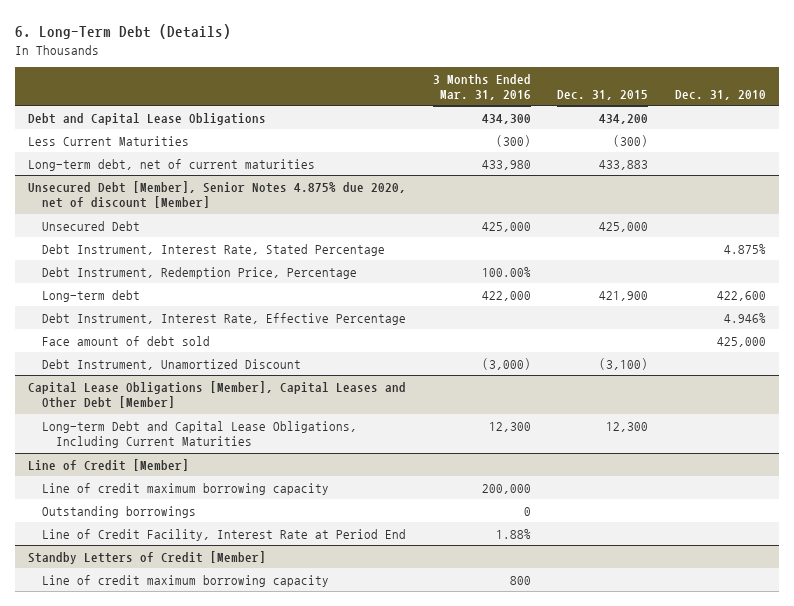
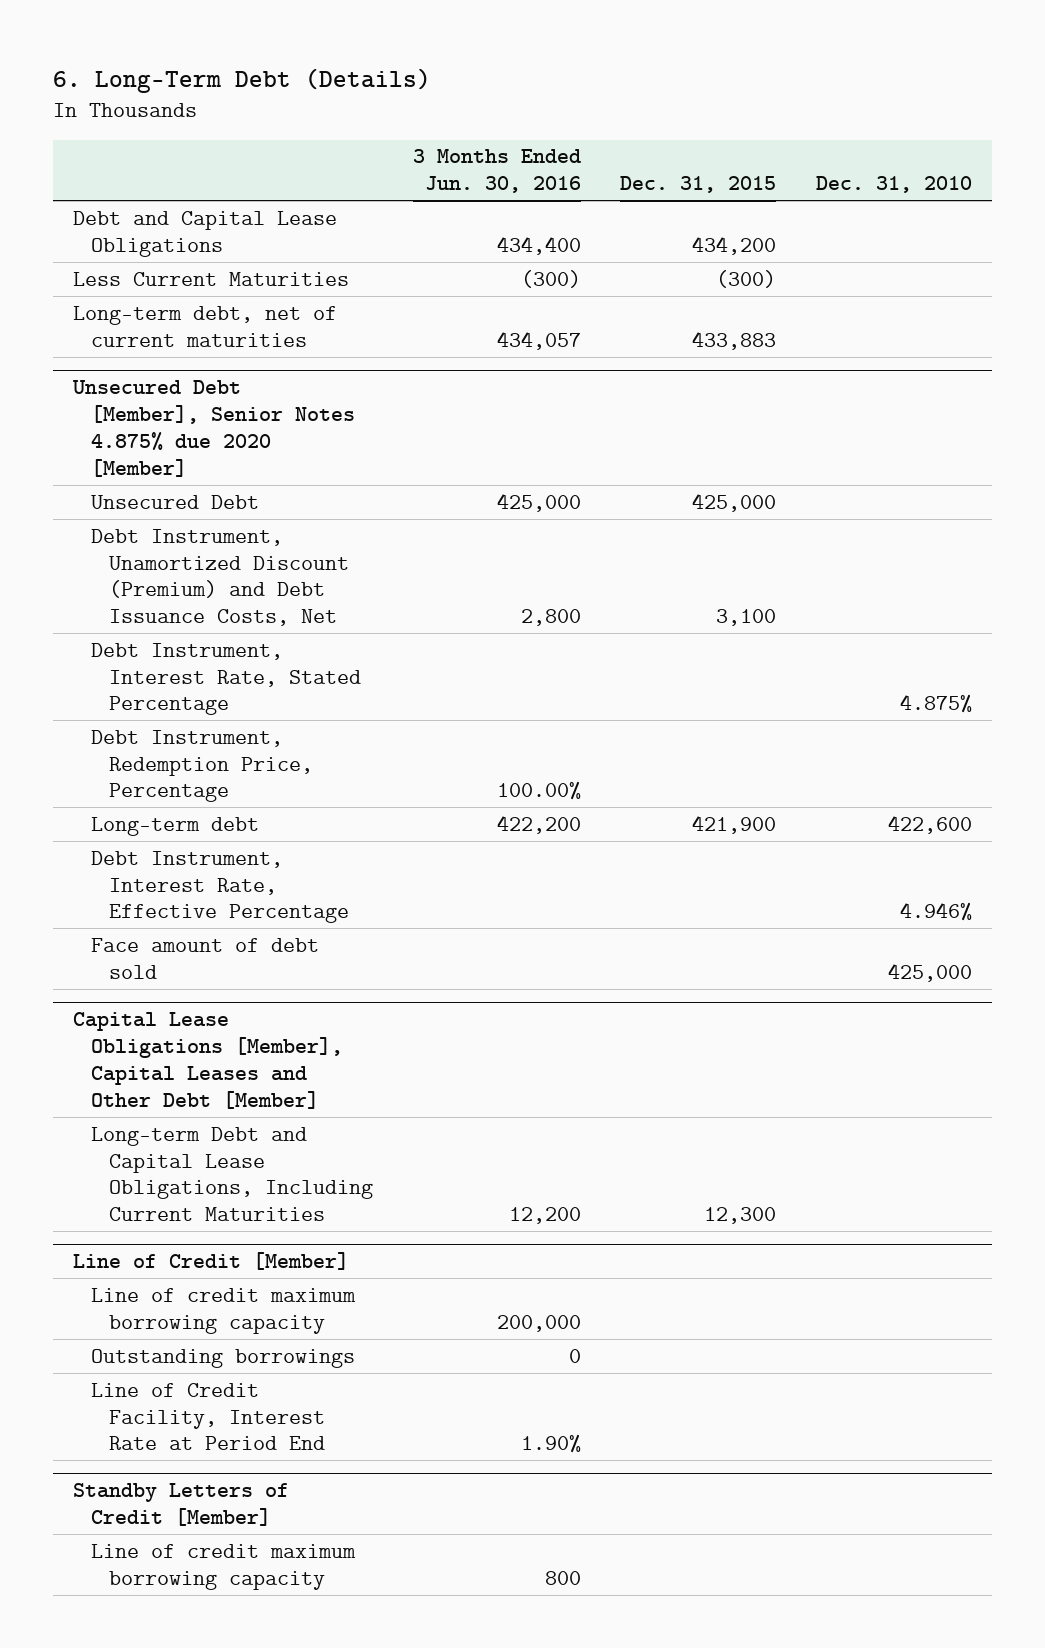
[432,73,531,101] 3 Months Ended Mar. 31, 2016 -> none
none -> [412,149,581,194] 3 Months Ended Jun. 30, 2016
[28,180,407,209] Unsecured Debt [Member], Senior Notes 4.875% due 2020, net of discount [Member] -> [71,380,355,477] Unsecured Debt [Member], Senior Notes 4.875% due 2020 [Member]
none -> [90,528,349,627] Debt Instrument, Unamortized Discount (Premium) and Debt Issuance Costs, Net
[42,358,302,370] Debt Instrument, Unamortized Discount -> none

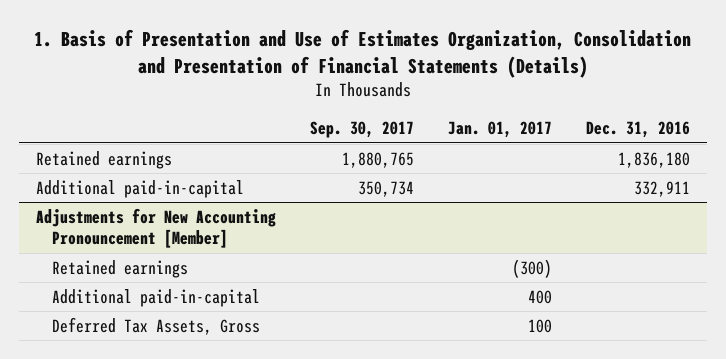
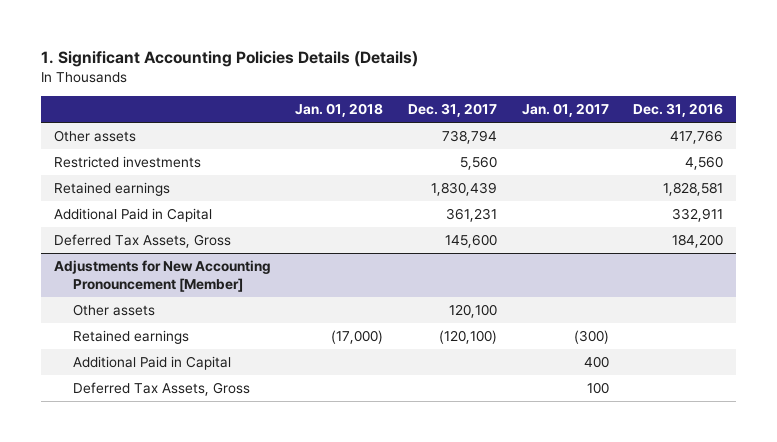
[34,28,692,78] 1. Basis of Presentation and Use of Estimates Organization, Consolidation and Presentation of Financial Statements (Details) -> [41,51,419,68] 1. Significant Accounting Policies Details (Details)
[310,121,415,139] Sep. 30, 2017 -> none
none -> [295,103,384,118] Jan. 01, 2018
none -> [408,103,498,118] Dec. 31, 2017
none -> [53,130,136,143] Other assets
none -> [53,156,201,169] Restricted investments
[618,151,691,168] 1,836,180 -> [663,182,724,197] 1,828,581
[36,179,245,198] Additional paid-in-capital -> [53,208,212,223] Additional Paid in Capital
none -> [53,234,231,249] Deferred Tax Assets, Gross
none -> [72,304,155,317] Other assets
[51,288,260,307] Additional paid-in-capital -> [72,356,231,371] Additional Paid in Capital

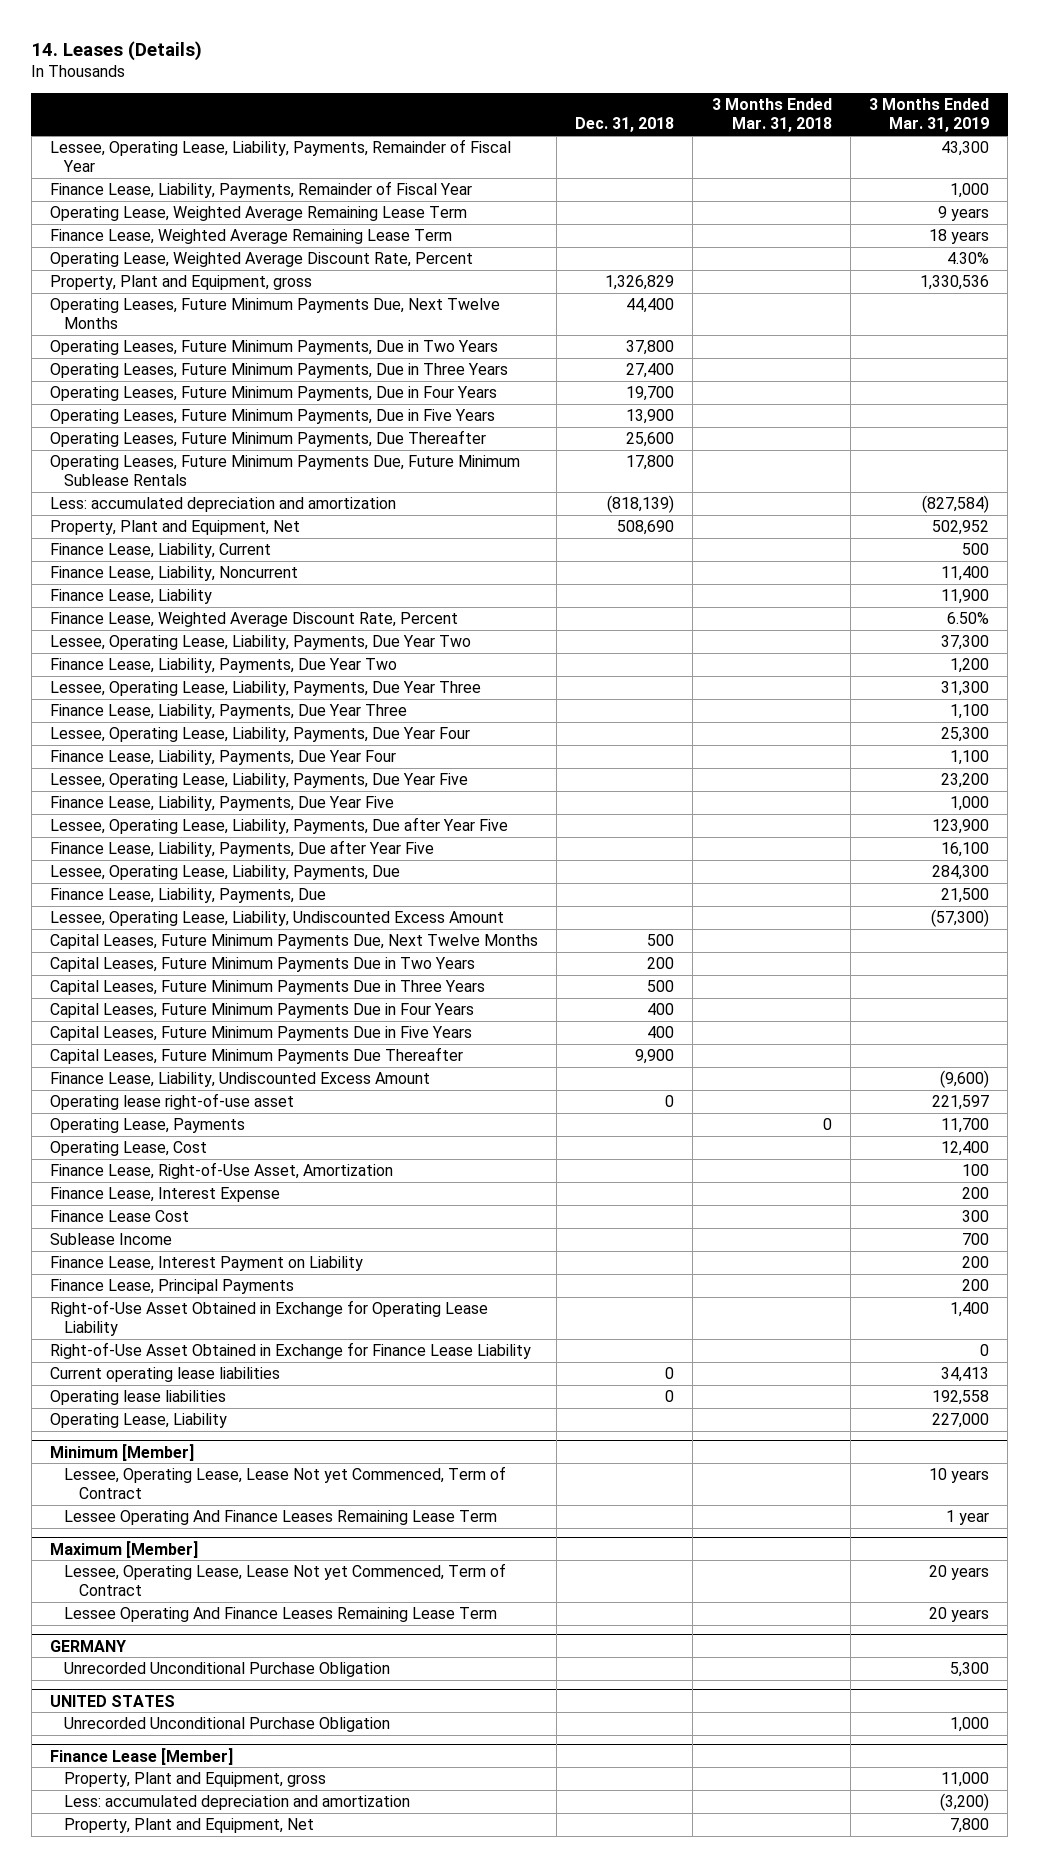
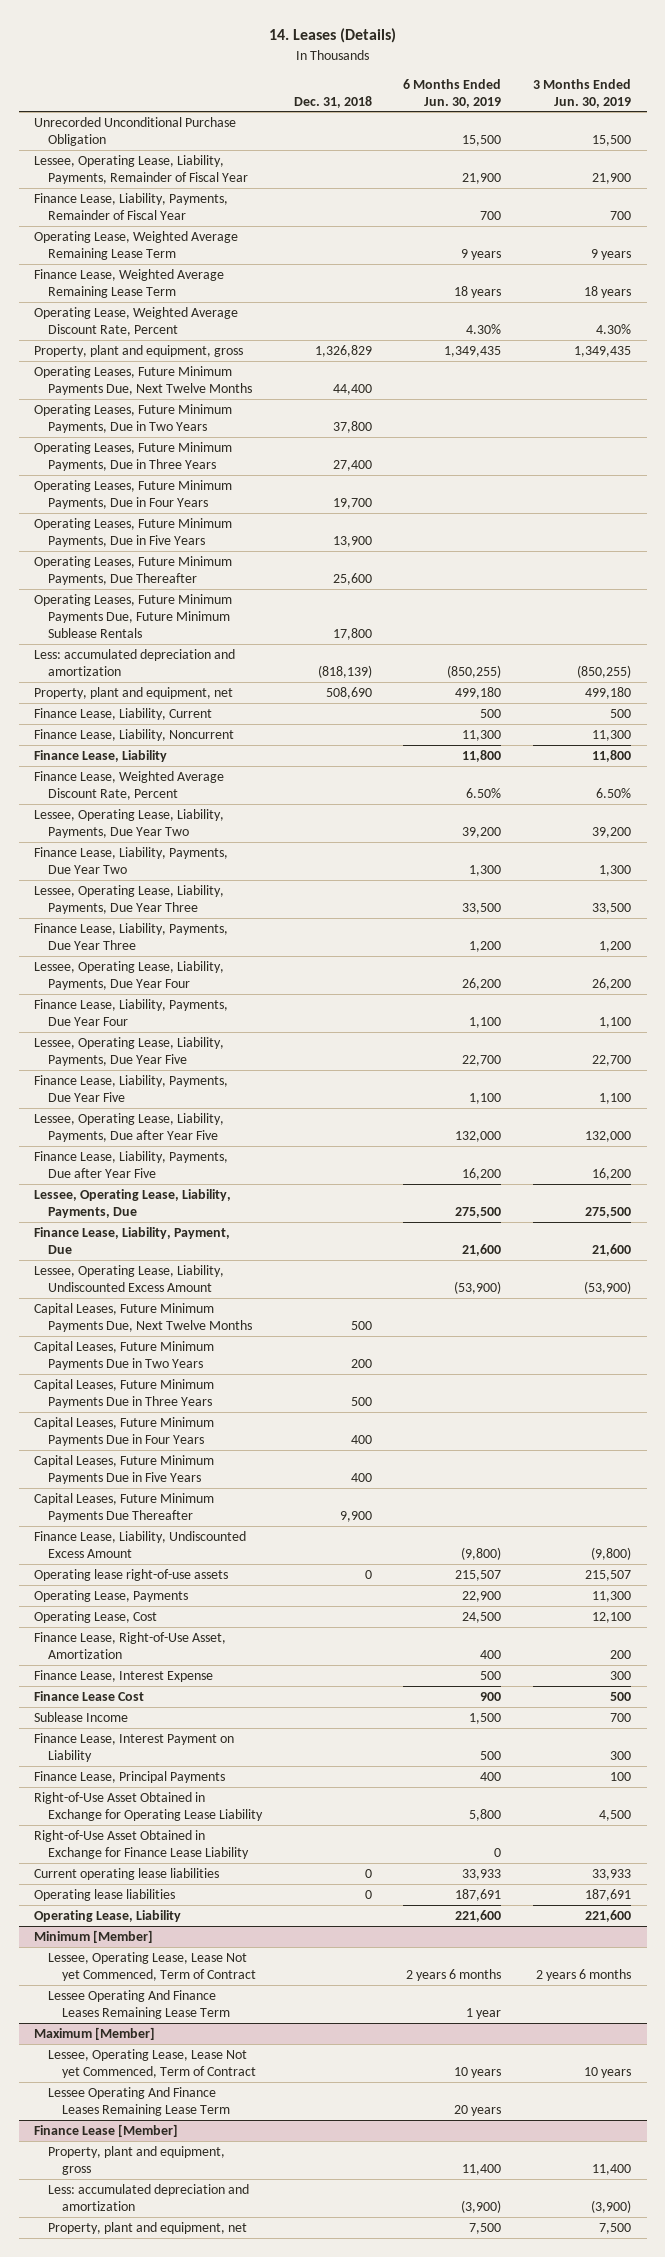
[711,98,832,133] 3 Months Ended Mar. 31, 2018 -> none
[868,98,989,133] 3 Months Ended Mar. 31, 2019 -> none
none -> [403,78,502,108] 6 Months Ended Jun. 30, 2019
none -> [532,78,631,108] 3 Months Ended Jun. 30, 2019
none -> [34,117,237,146] Unrecorded Unconditional Purchase Obligation
[49,275,312,291] Property, Plant and Equipment, gross -> [34,345,244,358] Property, plant and equipment, gross
[49,520,300,536] Property, Plant and Equipment, Net -> [34,687,234,700] Property, plant and equipment, net
[49,888,326,904] Finance Lease, Liability, Payments, Due -> [34,1227,231,1254] Finance Lease, Liability, Payment, Due
[49,1093,294,1111] Operating lease right-of-use asset -> [34,1569,229,1582] Operating lease right-of-use assets
[49,1639,126,1652] GERMANY -> none
[64,1662,391,1678] Unrecorded Unconditional Purchase Obligation -> none
[49,1694,175,1707] UNITED STATES -> none
[64,1717,391,1733] Unrecorded Unconditional Purchase Obligation -> none
[64,1772,327,1788] Property, Plant and Equipment, gross -> [48,2146,226,2175] Property, plant and equipment, gross
[64,1818,315,1834] Property, Plant and Equipment, Net -> [48,2222,248,2235] Property, plant and equipment, net

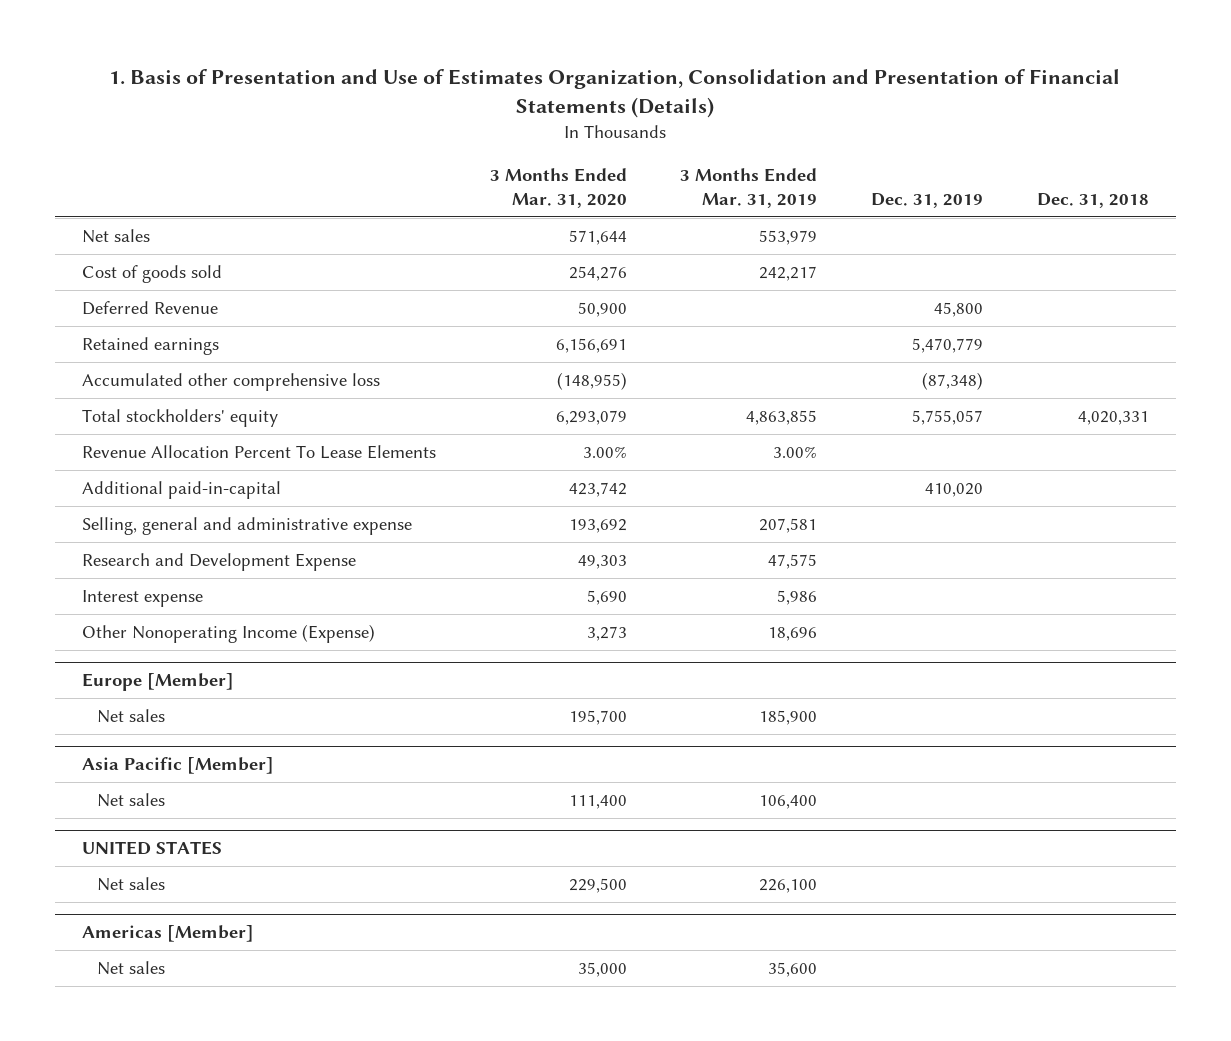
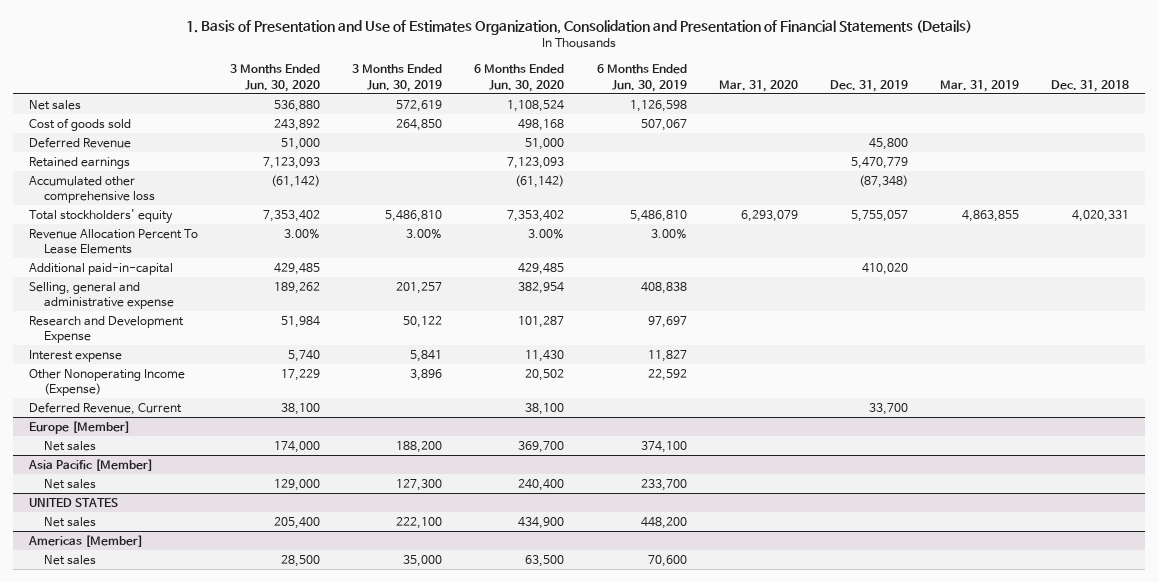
[489,167,627,208] 3 Months Ended Mar. 31, 2020 -> none
[680,167,818,208] 3 Months Ended Mar. 31, 2019 -> none
none -> [229,64,320,92] 3 Months Ended Jun. 30, 2020
none -> [352,64,443,92] 3 Months Ended Jun. 30, 2019
none -> [474,64,565,92] 6 Months Ended Jun. 30, 2020
none -> [596,64,687,92] 6 Months Ended Jun. 30, 2019
none -> [718,79,798,92] Mar. 31, 2020
none -> [940,79,1020,92] Mar. 31, 2019
none -> [28,401,182,415] Deferred Revenue, Current

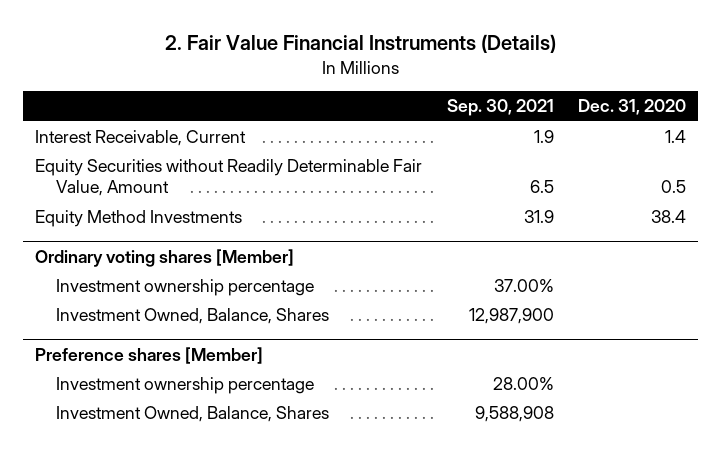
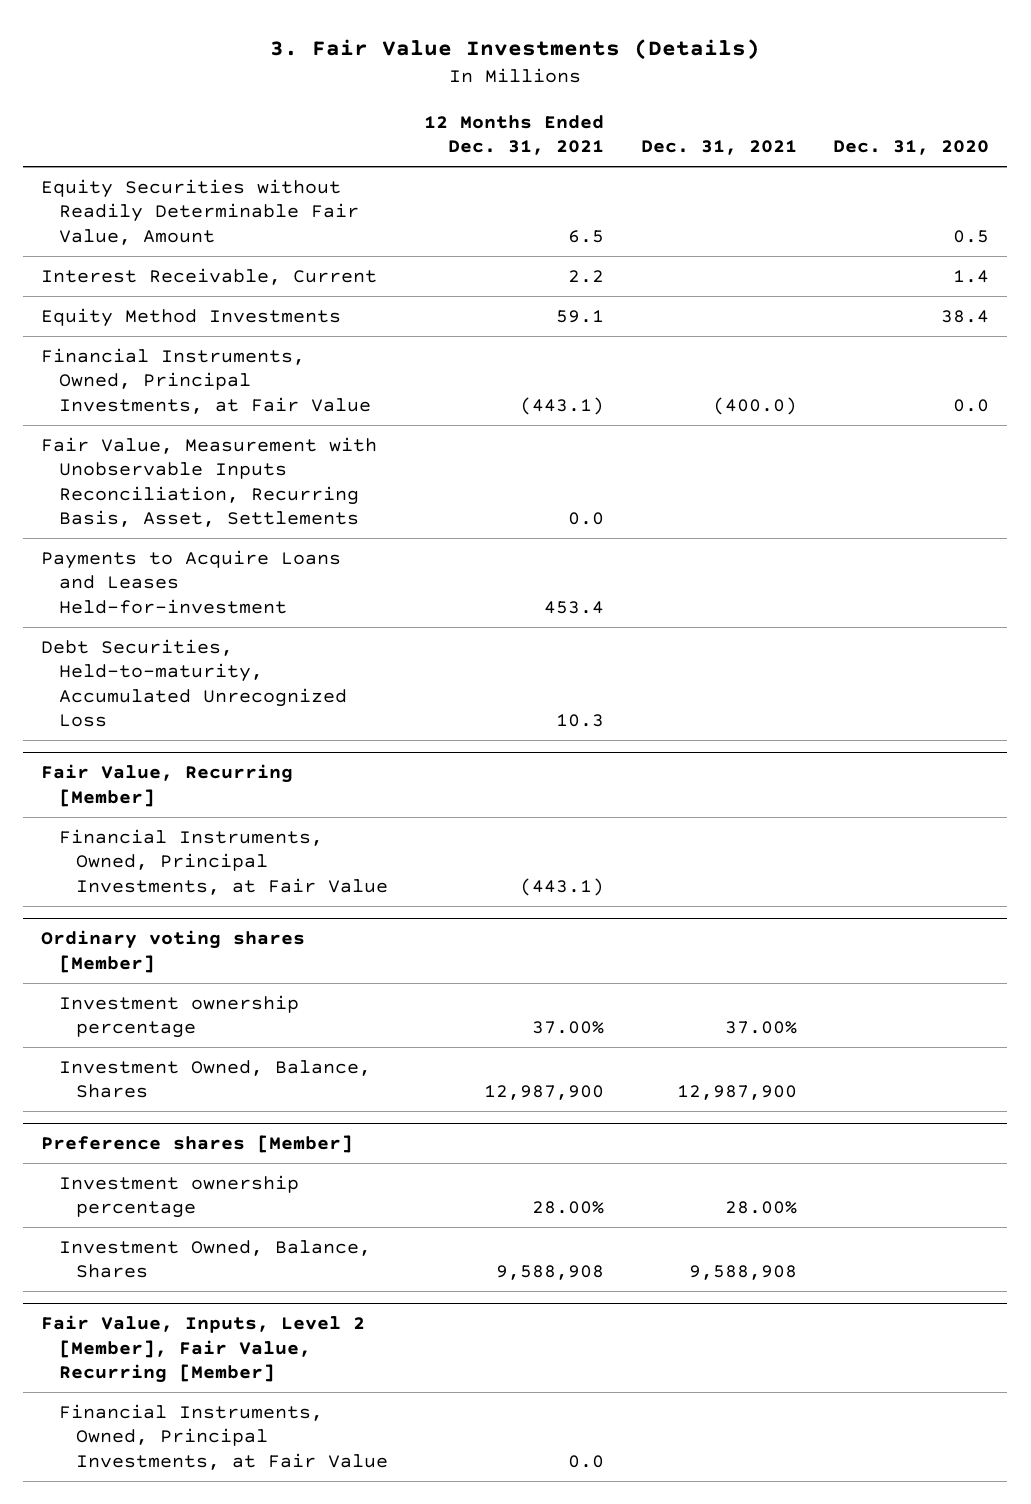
[164,34,556,54] 2. Fair Value Financial Instruments (Details) -> [270,38,761,60] 3. Fair Value Investments (Details)
[446,99,554,117] Sep. 30, 2021 -> none
none -> [424,114,605,156] 12 Months Ended Dec. 31, 2021
none -> [640,140,797,156] Dec. 31, 2021
[35,130,247,147] Interest Receivable, Current -> [41,267,378,285] Interest Receivable, Current
none -> [41,347,371,414] Financial Instruments, Owned, Principal Investments, at Fair Value
none -> [41,436,378,528] Fair Value, Measurement with Unobservable Inputs Reconciliation, Recurring Basis, Asset, Settlements
none -> [41,549,342,614] Payments to Acquire Loans and Leases Held-for-investment
none -> [41,638,347,728] Debt Securities, Held-to-maturity, Accumulated Unrecognized Loss
none -> [41,764,294,807] Fair Value, Recurring [Member]
none -> [58,828,388,895] Financial Instruments, Owned, Principal Investments, at Fair Value
none -> [41,1315,366,1384] Fair Value, Inputs, Level 2 [Member], Fair Value, Recurring [Member]
none -> [58,1403,388,1470] Financial Instruments, Owned, Principal Investments, at Fair Value

